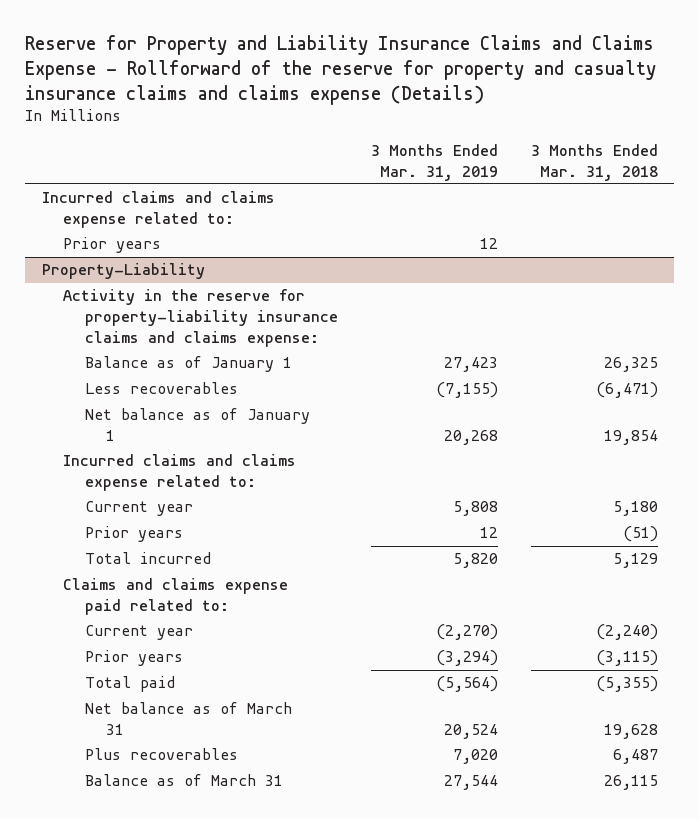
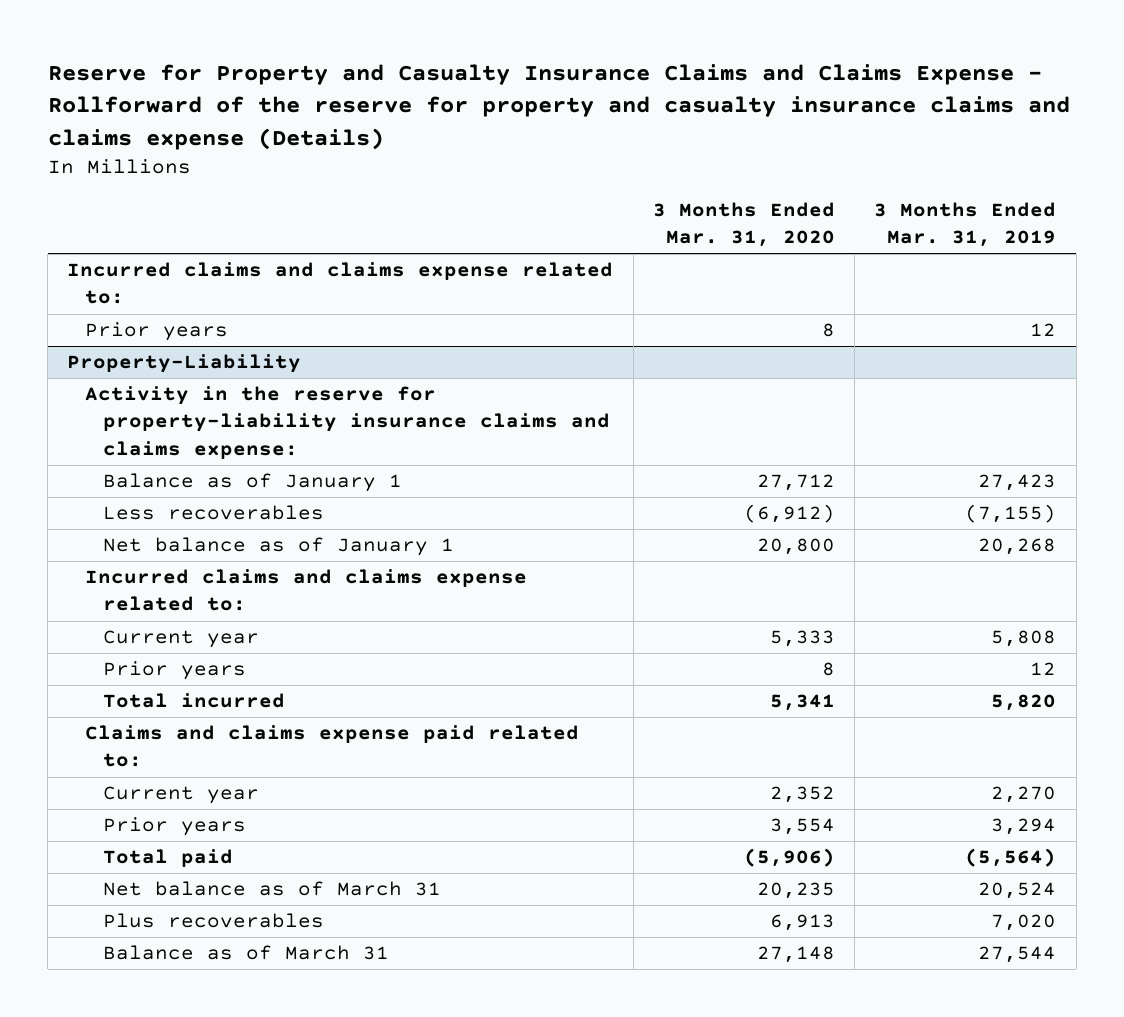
[25,35,657,105] Reserve for Property and Liability Insurance Claims and Claims Expense - Rollforward of the reserve for property and casualty insurance claims and claims expense (Details) -> [47,63,1070,150] Reserve for Property and Casualty Insurance Claims and Claims Expense - Rollforward of the reserve for property and casualty insurance claims and claims expense (Details)
[530,143,658,181] 3 Months Ended Mar. 31, 2018 -> none
none -> [652,202,835,248] 3 Months Ended Mar. 31, 2020
[435,624,498,641] (2,270) -> [991,786,1057,804] 2,270
[435,650,498,667] (3,294) -> [991,818,1057,836] 3,294

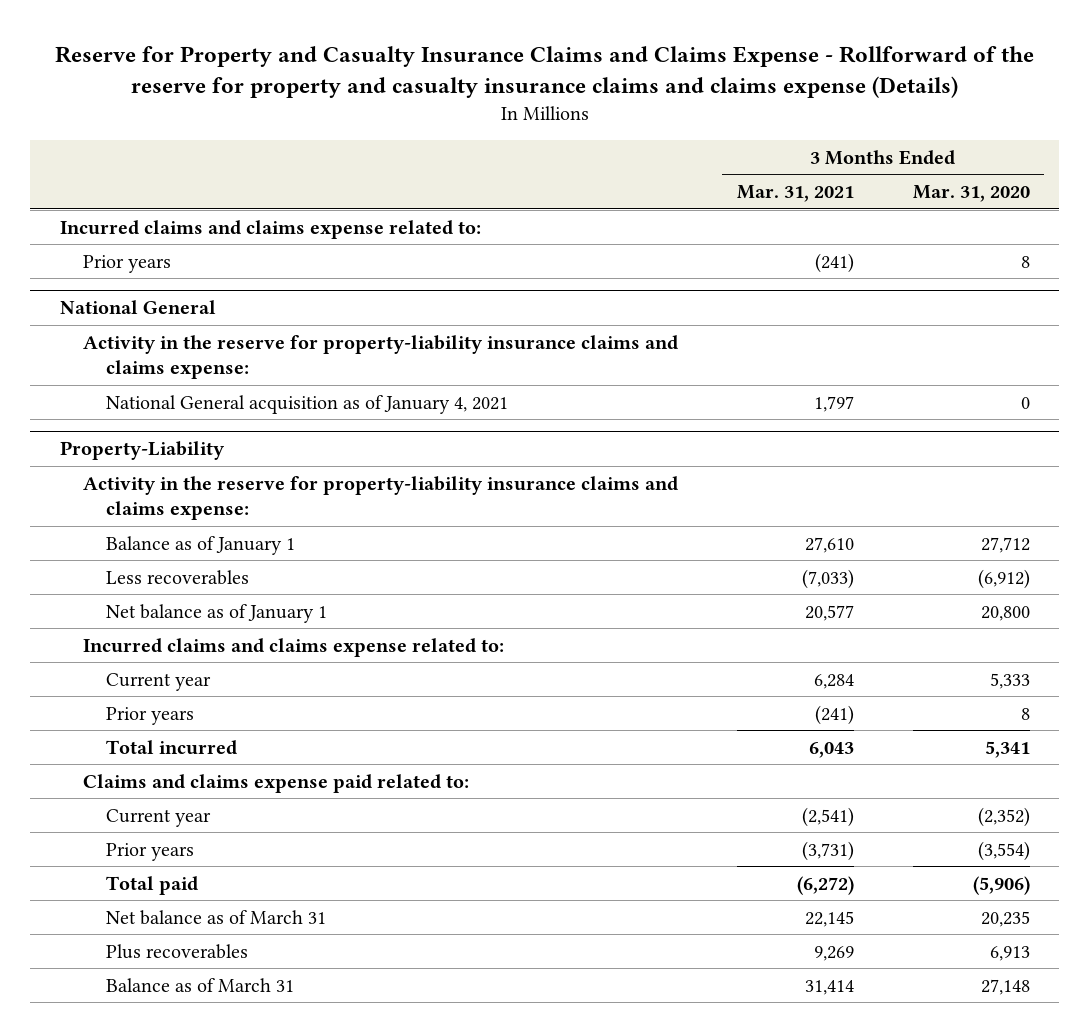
[874,202,1057,248] 3 Months Ended Mar. 31, 2019 -> none
none -> [736,185,854,203] Mar. 31, 2021
none -> [59,300,216,315] National General
none -> [83,334,679,380] Activity in the reserve for property-liability insurance claims and claims expense:
none -> [106,394,509,414] National General acquisition as of January 4, 2021
[769,786,835,804] 2,352 -> [977,806,1030,827] (2,352)
[769,818,835,836] 3,554 -> [977,840,1030,861] (3,554)

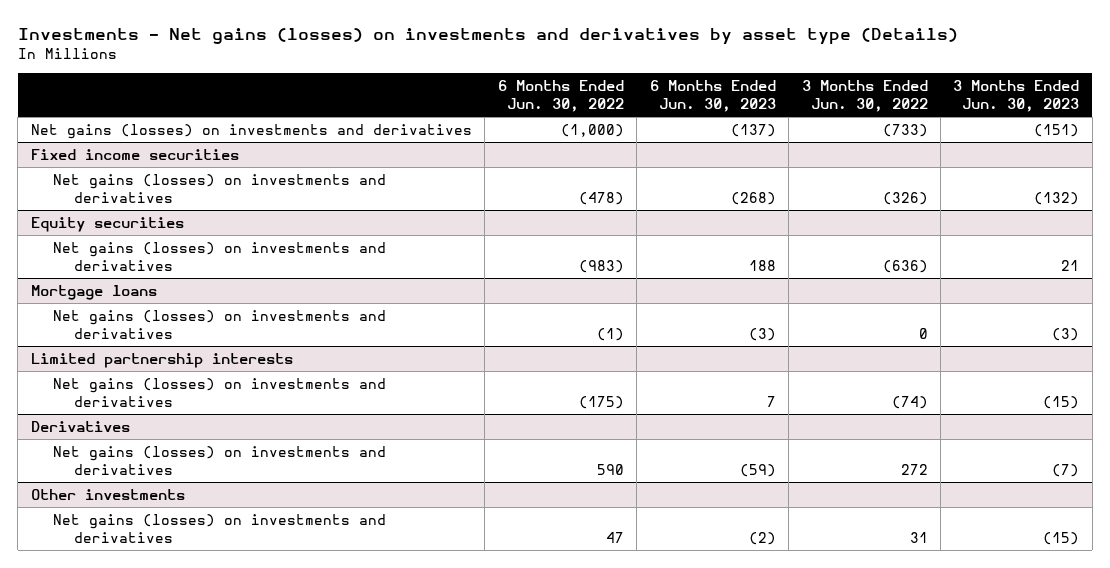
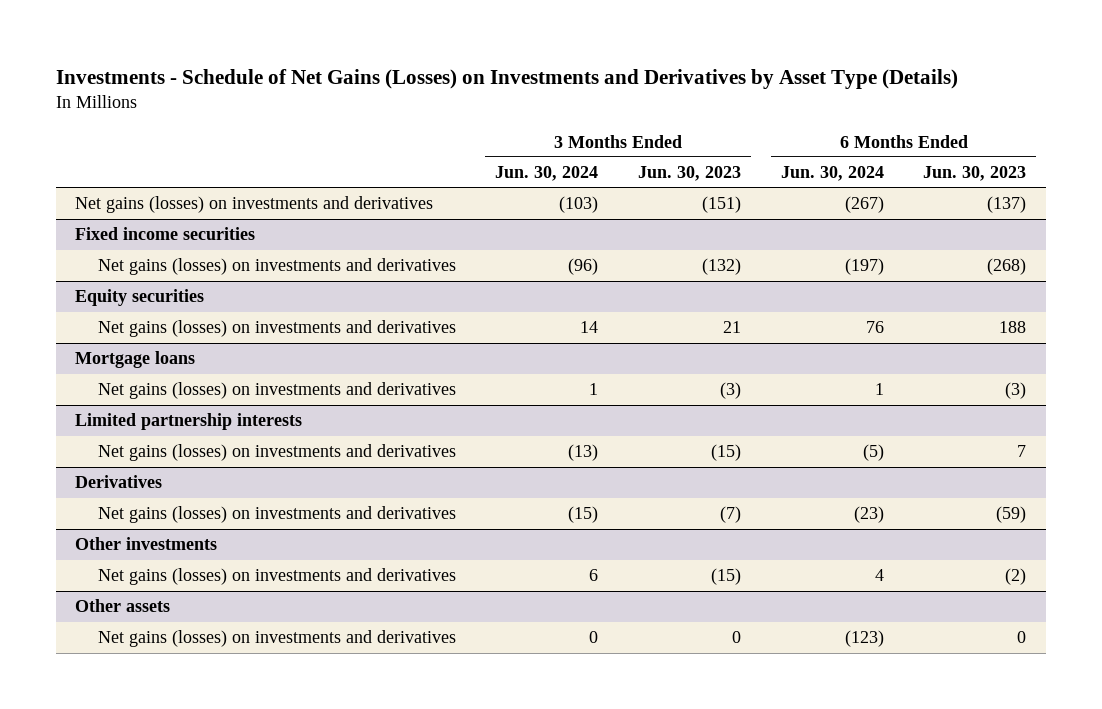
[17,27,958,45] Investments - Net gains (losses) on investments and derivatives by asset type (Details) -> [55,68,958,89] Investments - Schedule of Net Gains (Losses) on Investments and Derivatives by Asset Type (Details)
[497,79,624,112] 6 Months Ended Jun. 30, 2022 -> none
[801,79,928,112] 3 Months Ended Jun. 30, 2022 -> none
none -> [495,166,599,182] Jun. 30, 2024
none -> [780,166,884,182] Jun. 30, 2024
none -> [75,599,171,613] Other assets
none -> [97,630,456,648] Net gains (losses) on investments and derivatives

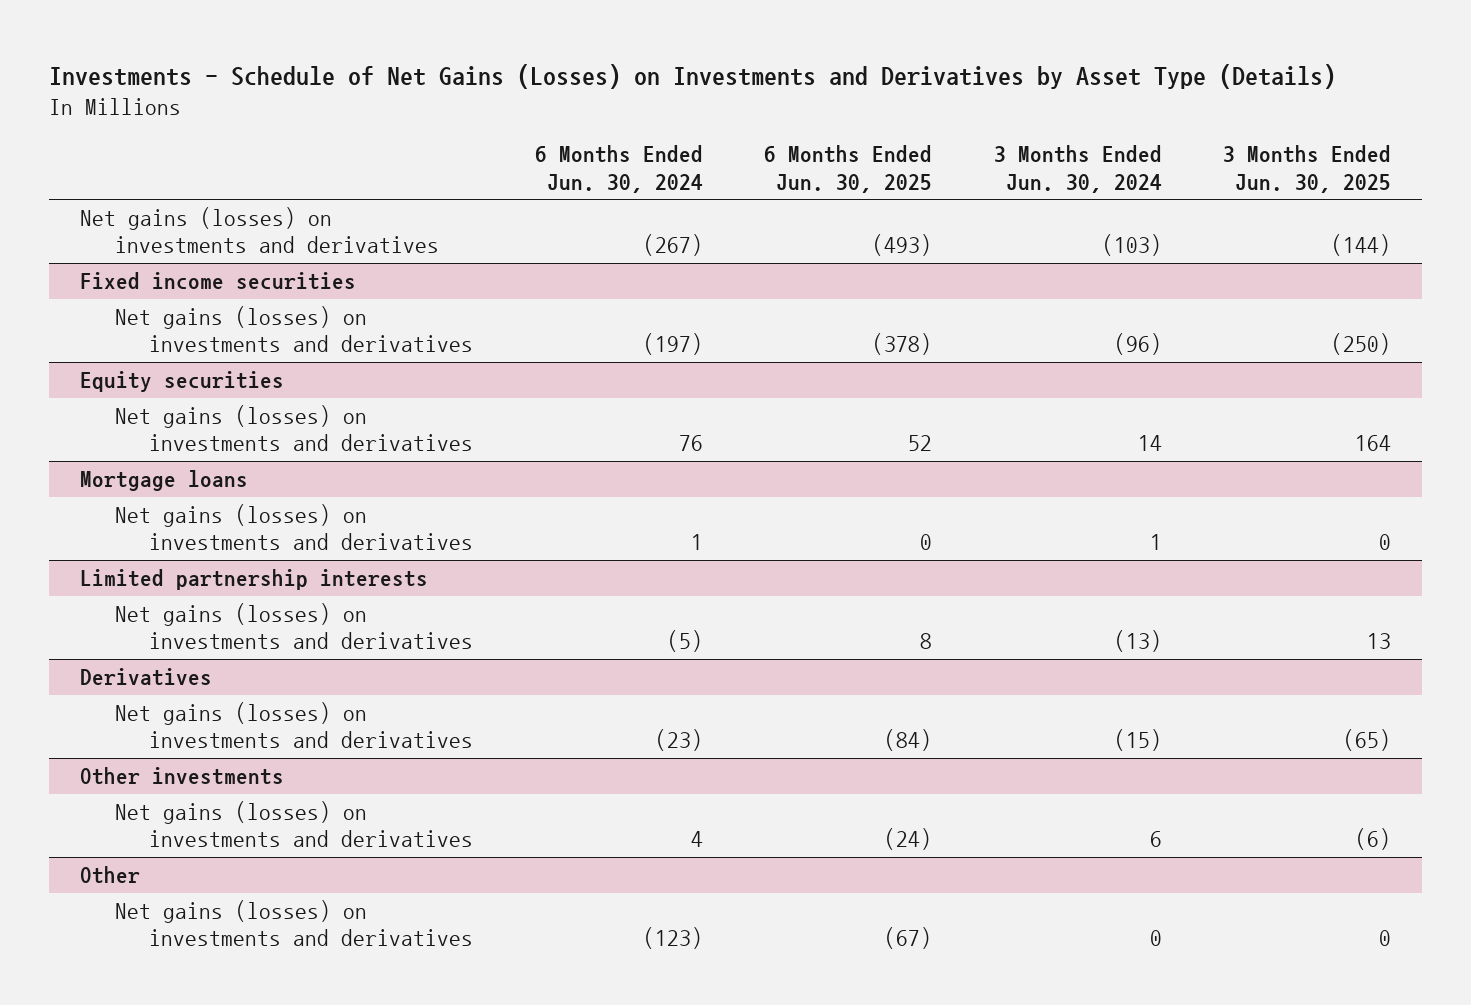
[638,166,742,182] Jun. 30, 2023 -> none
[923,166,1027,182] Jun. 30, 2023 -> none
none -> [764,145,933,193] 6 Months Ended Jun. 30, 2025
none -> [1223,145,1392,193] 3 Months Ended Jun. 30, 2025
[75,599,171,613] Other assets -> [79,866,140,885] Other

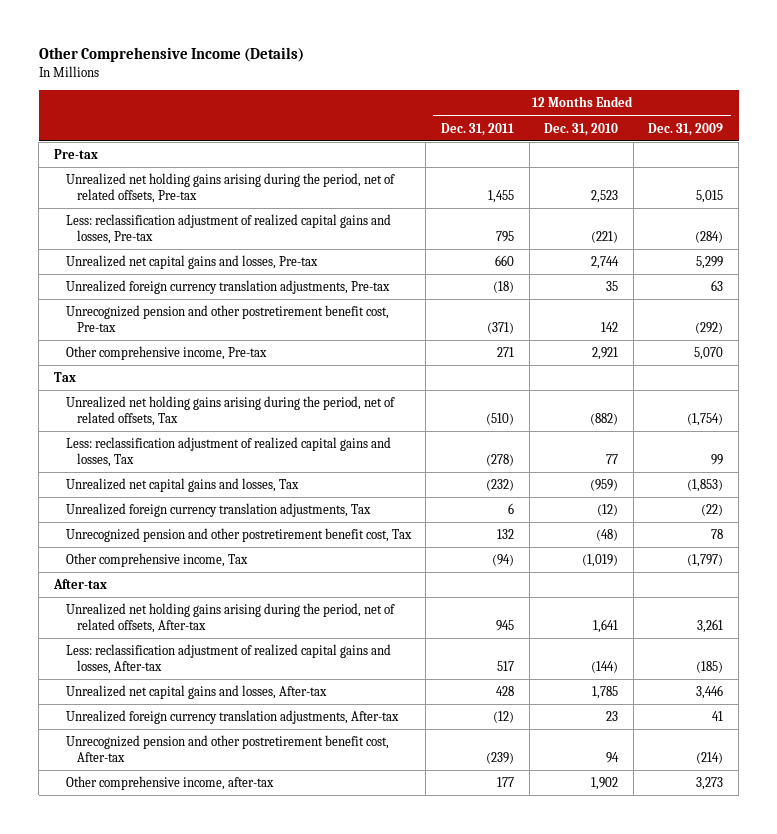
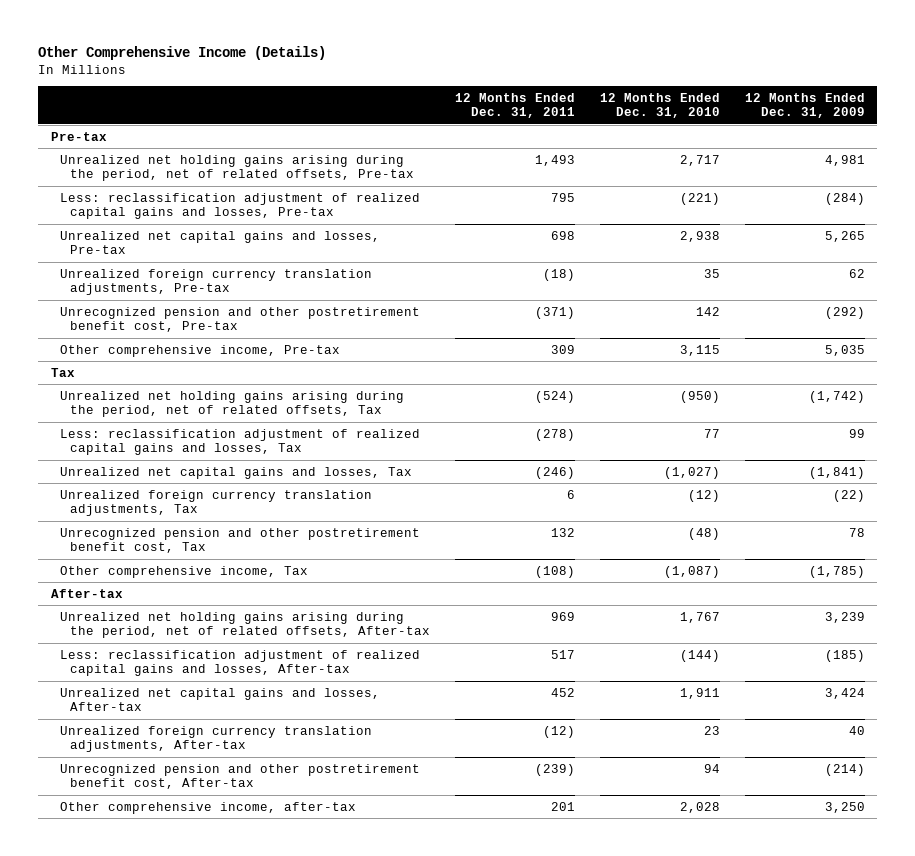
[487,190,514,204] 1,455 -> [534,154,575,166] 1,493
[591,190,619,204] 2,523 -> [679,154,720,166] 2,717
[696,190,724,204] 5,015 -> [824,154,865,166] 4,981
[494,255,514,267] 660 -> [550,230,575,240] 698
[591,256,620,270] 2,744 -> [679,230,720,242] 2,938
[696,256,724,270] 5,299 -> [824,230,865,242] 5,265
[711,280,724,292] 63 -> [848,268,865,278] 62
[496,347,514,358] 271 -> [550,344,575,354] 309
[592,347,619,361] 2,921 -> [679,344,720,356] 3,115
[694,347,724,361] 5,070 -> [824,344,865,356] 5,035
[485,413,514,426] (510) -> [534,390,575,403] (524)
[590,413,619,426] (882) -> [679,390,720,403] (950)
[687,413,724,427] (1,754) -> [808,390,865,403] (1,742)
[485,479,514,492] (232) -> [534,466,575,479] (246)
[590,479,619,492] (959) -> [663,466,720,479] (1,027)
[687,479,724,493] (1,853) -> [808,466,865,479] (1,841)
[491,554,514,567] (94) -> [534,565,575,578] (108)
[582,554,619,568] (1,019) -> [663,565,720,578] (1,087)
[687,554,724,568] (1,797) -> [808,565,865,578] (1,785)
[495,620,514,632] 945 -> [550,611,575,621] 969
[593,619,619,634] 1,641 -> [679,611,720,623] 1,767
[697,619,724,634] 3,261 -> [824,611,865,623] 3,239
[495,686,514,697] 428 -> [550,687,575,697] 452
[592,686,619,700] 1,785 -> [679,687,720,699] 1,911
[696,685,724,700] 3,446 -> [824,687,865,699] 3,424
[712,711,724,722] 41 -> [848,725,865,735] 40
[496,777,514,788] 177 -> [550,801,575,811] 201
[591,777,619,791] 1,902 -> [679,801,720,813] 2,028
[696,777,724,791] 3,273 -> [824,801,865,813] 3,250

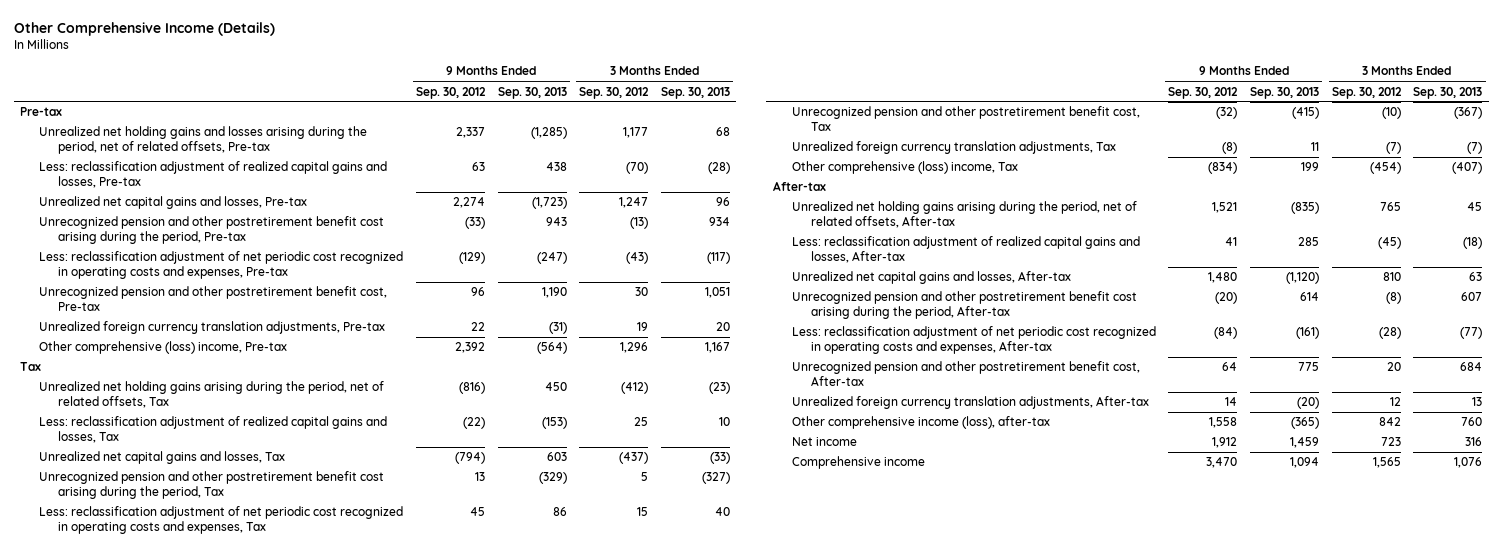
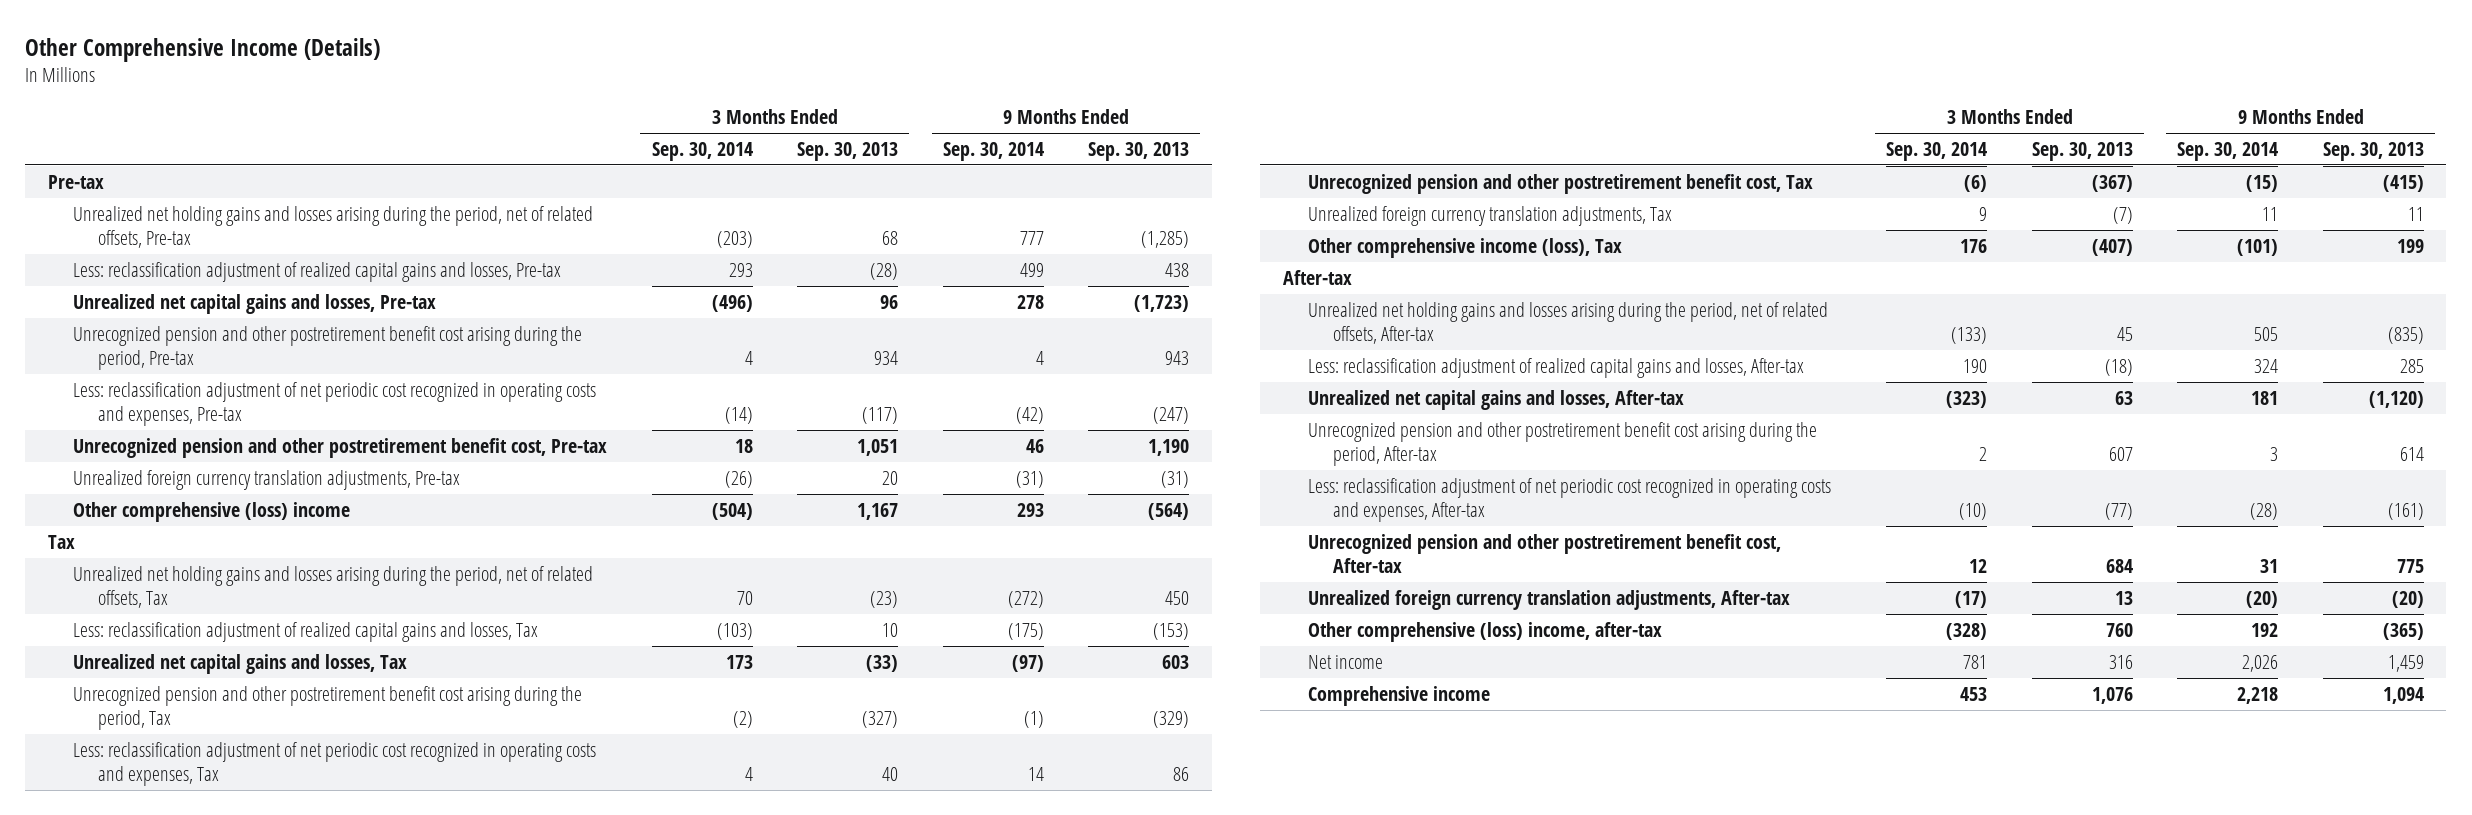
[416,86,487,99] Sep. 30, 2012 -> none
[579,86,650,99] Sep. 30, 2012 -> none
none -> [651,141,753,161] Sep. 30, 2014
none -> [942,141,1044,161] Sep. 30, 2014
[39,341,288,355] Other comprehensive (loss) income, Pre-tax -> [72,501,350,522] Other comprehensive (loss) income
[39,381,385,408] Unrealized net holding gains arising during the period, net of related offsets, Tax -> [72,565,593,608] Unrealized net holding gains and losses arising during the period, net of related offsets, Tax
[791,161,1018,175] Other comprehensive (loss) income, Tax -> [1307,237,1622,258] Other comprehensive income (loss), Tax
[791,201,1137,228] Unrealized net holding gains arising during the period, net of related offsets, After-tax -> [1307,301,1828,344] Unrealized net holding gains and losses arising during the period, net of related offsets, After-tax
[791,416,1050,430] Other comprehensive income (loss), after-tax -> [1307,621,1662,642] Other comprehensive (loss) income, after-tax

